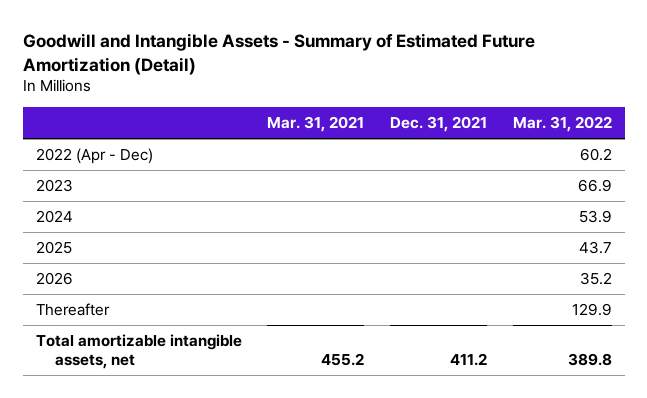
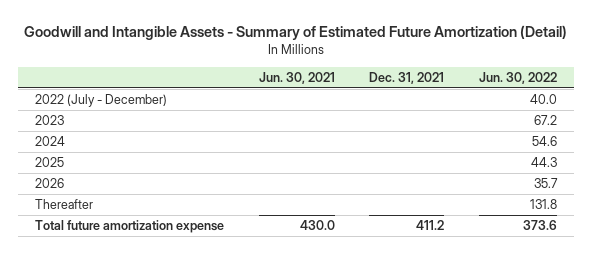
[267,115,365,132] Mar. 31, 2021 -> none
[512,115,612,132] Mar. 31, 2022 -> none
none -> [258,71,335,84] Jun. 30, 2021
none -> [478,71,557,84] Jun. 30, 2022
[35,148,153,165] 2022 (Apr - Dec) -> [34,94,167,108] 2022 (July - December)
[35,334,242,369] Total amortizable intangible assets, net -> [34,220,224,234] Total future amortization expense

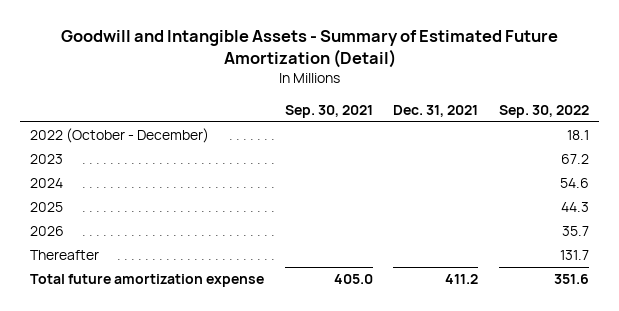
[258,71,335,84] Jun. 30, 2021 -> none
[478,71,557,84] Jun. 30, 2022 -> none
none -> [284,104,373,118] Sep. 30, 2021
none -> [498,104,589,118] Sep. 30, 2022
[34,94,167,108] 2022 (July - December) -> [30,128,210,144] 2022 (October - December)

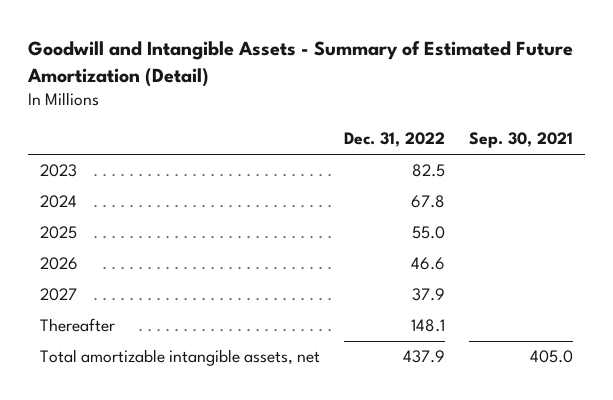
[393,104,479,117] Dec. 31, 2021 -> none
[498,104,589,118] Sep. 30, 2022 -> none
none -> [343,132,445,148] Dec. 31, 2022
[30,128,210,144] 2022 (October - December) -> none
none -> [39,288,77,302] 2027
[30,274,265,288] Total future amortization expense -> [39,349,320,367] Total amortizable intangible assets, net

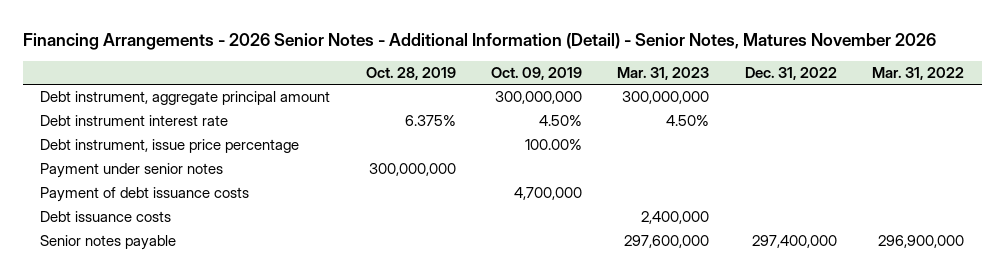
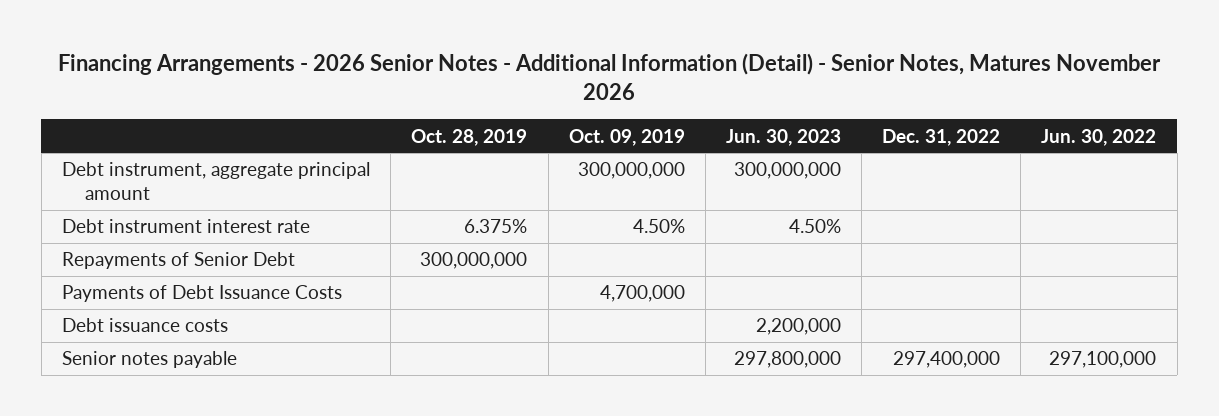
[617,66,710,80] Mar. 31, 2023 -> none
[871,66,964,80] Mar. 31, 2022 -> none
none -> [725,128,841,146] Jun. 30, 2023
none -> [1041,128,1157,146] Jun. 30, 2022
[40,139,300,154] Debt instrument, issue price percentage -> none
[40,163,224,179] Payment under senior notes -> [62,252,296,270] Repayments of Senior Debt
[40,187,250,203] Payment of debt issuance costs -> [62,285,343,303] Payments of Debt Issuance Costs

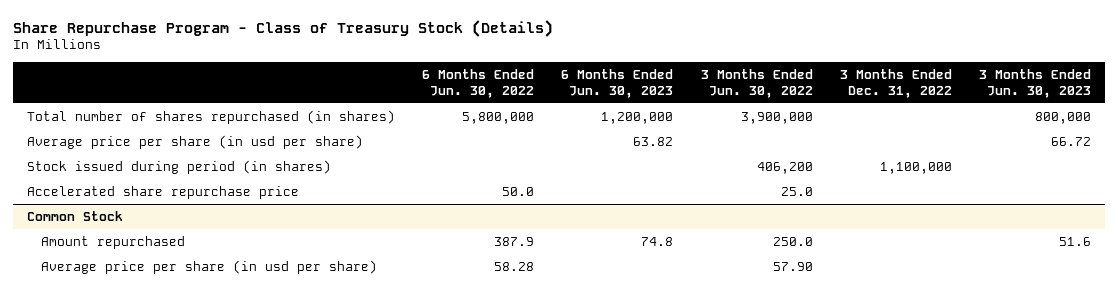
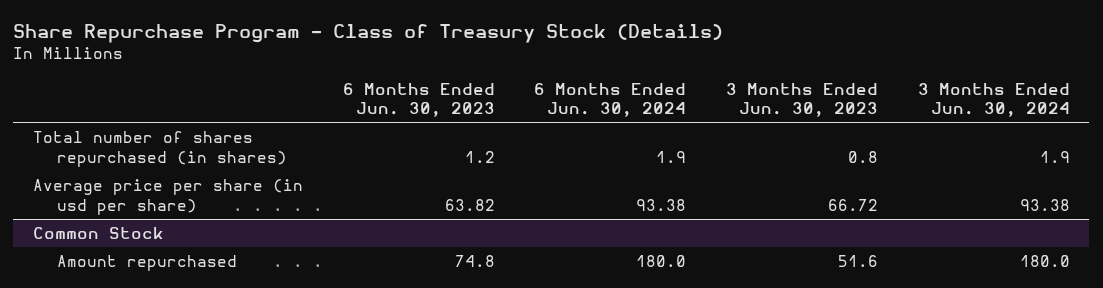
[422,68,535,98] 6 Months Ended Jun. 30, 2022 -> none
[700,68,813,98] 3 Months Ended Jun. 30, 2022 -> none
[839,68,952,98] 3 Months Ended Dec. 31, 2022 -> none
none -> [534,82,687,118] 6 Months Ended Jun. 30, 2024
none -> [917,82,1070,118] 3 Months Ended Jun. 30, 2024
[601,111,674,124] 1,200,000 -> [464,150,495,163] 1.2
[1035,111,1092,124] 800,000 -> [848,150,879,163] 0.8
[26,159,331,174] Stock issued during period (in shares) -> none
[26,185,299,199] Accelerated share repurchase price -> none
[41,259,378,274] Average price per share (in usd per share) -> none

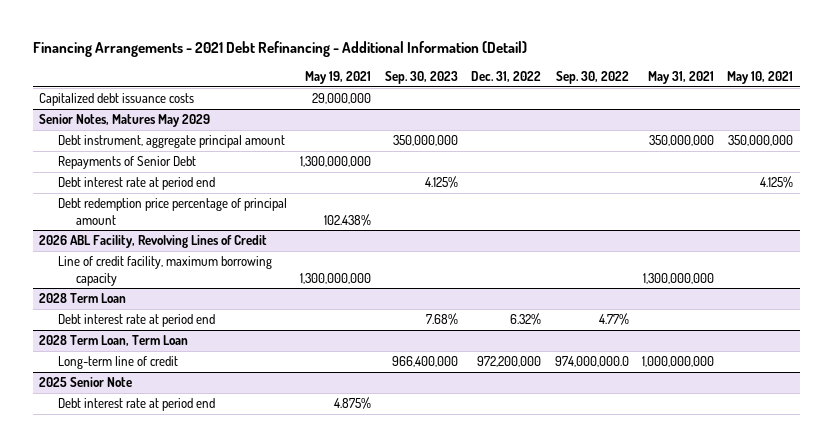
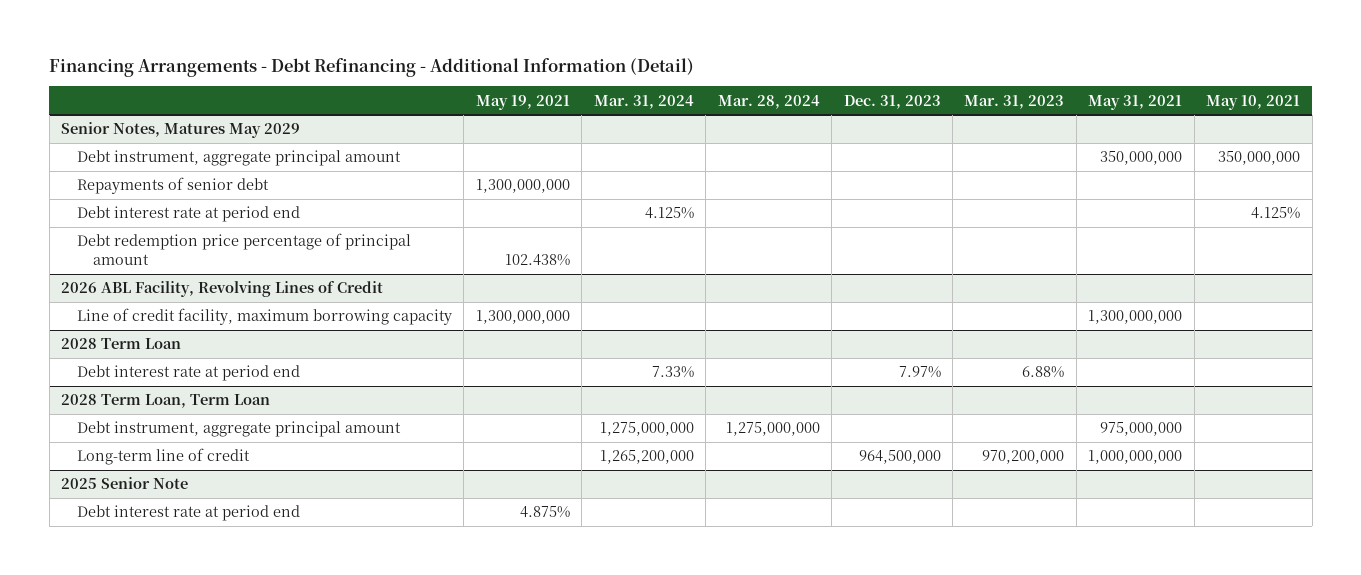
[32,40,527,57] Financing Arrangements - 2021 Debt Refinancing - Additional Information (Detail) -> [49,57,695,77] Financing Arrangements - Debt Refinancing - Additional Information (Detail)
[384,71,458,85] Sep. 30, 2023 -> none
[471,71,542,83] Dec. 31, 2022 -> none
[555,71,629,85] Sep. 30, 2022 -> none
none -> [593,94,694,109] Mar. 31, 2024
none -> [717,94,820,109] Mar. 28, 2024
none -> [843,94,941,109] Dec. 31, 2023
none -> [964,94,1065,109] Mar. 31, 2023
[39,93,195,107] Capitalized debt issuance costs -> none
[57,156,196,170] Repayments of Senior Debt -> [76,177,269,195] Repayments of senior debt
none -> [76,421,401,438] Debt instrument, aggregate principal amount

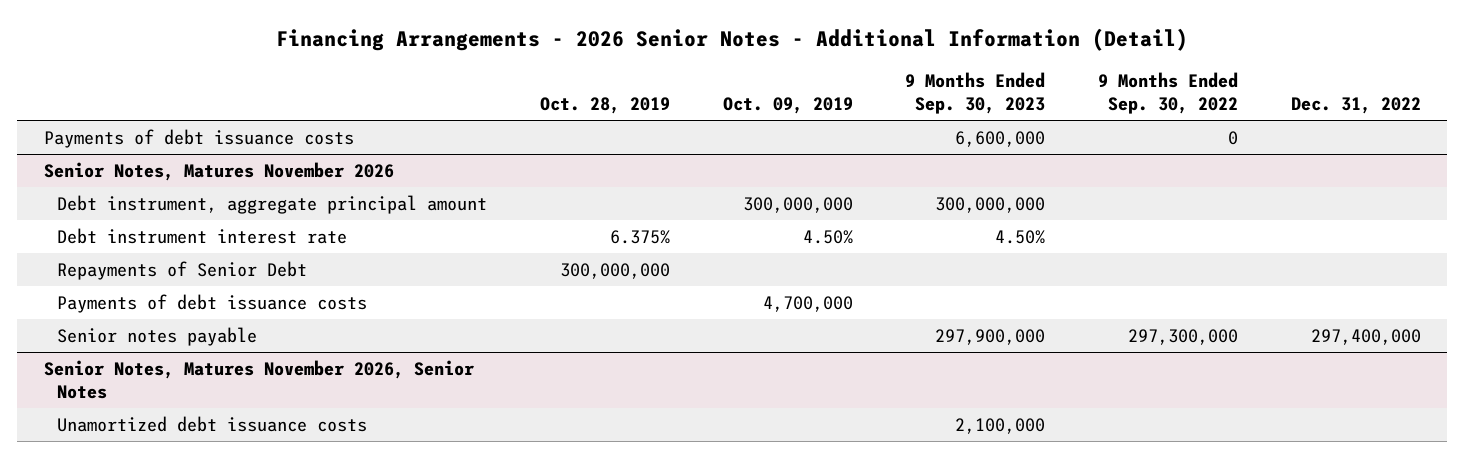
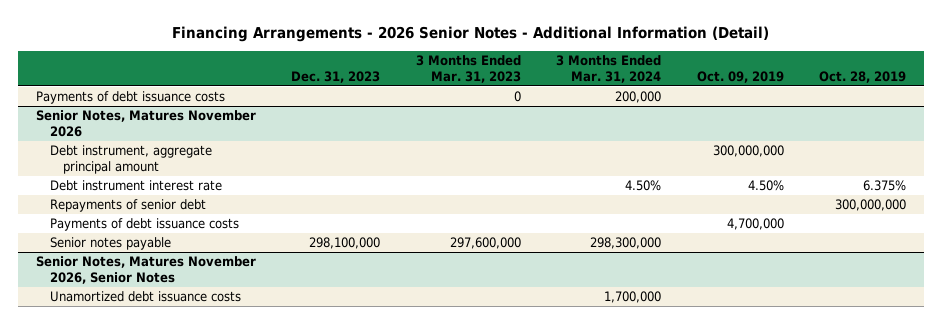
[905,71,1046,114] 9 Months Ended Sep. 30, 2023 -> none
[1098,71,1239,114] 9 Months Ended Sep. 30, 2022 -> none
[1290,96,1421,114] Dec. 31, 2022 -> none
none -> [291,71,381,84] Dec. 31, 2023
none -> [415,55,521,84] 3 Months Ended Mar. 31, 2023
none -> [556,55,662,84] 3 Months Ended Mar. 31, 2024
[57,261,308,281] Repayments of Senior Debt -> [49,199,206,213] Repayments of senior debt

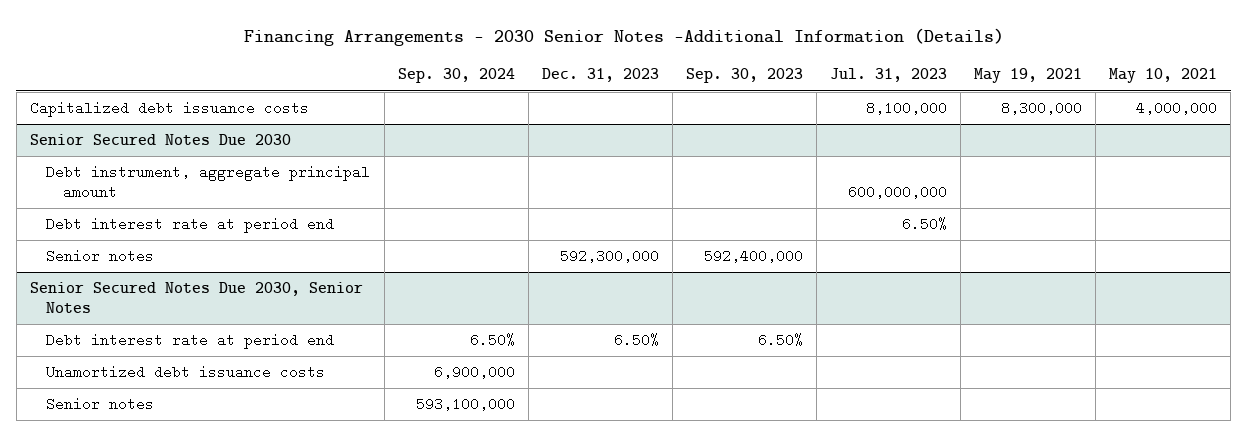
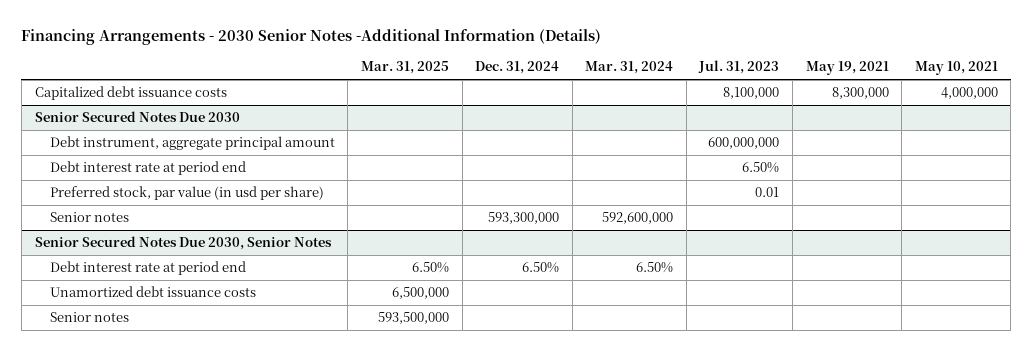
[397,68,515,84] Sep. 30, 2024 -> none
[541,68,659,83] Dec. 31, 2023 -> none
[685,68,803,84] Sep. 30, 2023 -> none
none -> [360,61,449,75] Mar. 31, 2025
none -> [475,61,560,75] Dec. 31, 2024
none -> [585,61,674,75] Mar. 31, 2024
none -> [49,186,324,201] Preferred stock, par value (in usd per share)

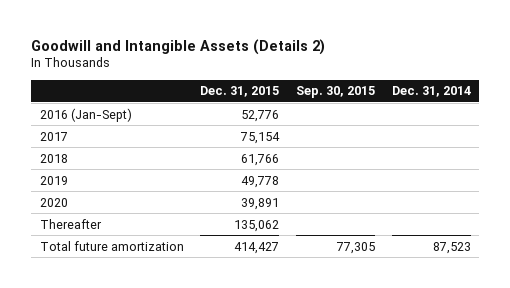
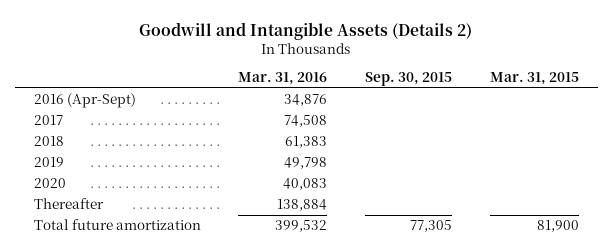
[200,86,280,98] Dec. 31, 2015 -> none
[391,86,471,98] Dec. 31, 2014 -> none
none -> [238,72,328,86] Mar. 31, 2016
none -> [489,72,579,86] Mar. 31, 2015
[39,107,132,122] 2016 (Jan-Sept) -> [33,93,136,109] 2016 (Apr-Sept)

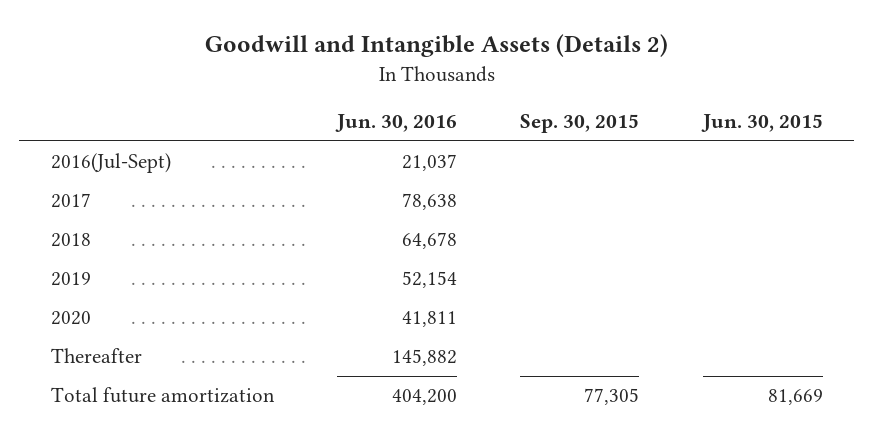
[238,72,328,86] Mar. 31, 2016 -> none
[489,72,579,86] Mar. 31, 2015 -> none
none -> [335,114,458,133] Jun. 30, 2016
none -> [700,114,823,133] Jun. 30, 2015
[33,93,136,109] 2016 (Apr-Sept) -> [51,153,172,174] 2016(Jul-Sept)

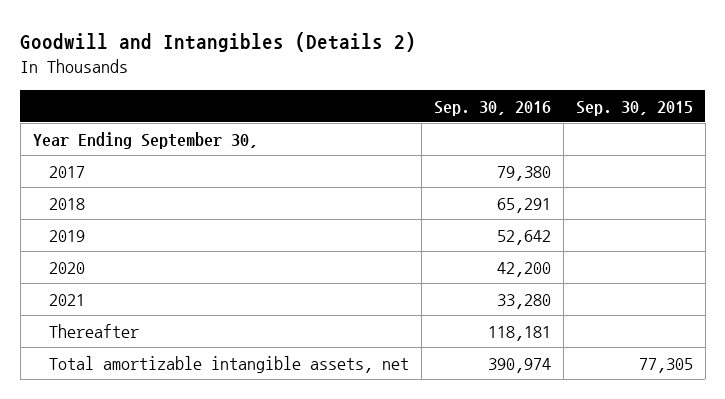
[204,34,668,58] Goodwill and Intangible Assets (Details 2) -> [20,31,417,52] Goodwill and Intangibles (Details 2)
[335,114,458,133] Jun. 30, 2016 -> none
[700,114,823,133] Jun. 30, 2015 -> none
none -> [433,100,551,116] Sep. 30, 2016
[51,153,172,174] 2016(Jul-Sept) -> none
none -> [32,131,258,149] Year Ending September 30,
none -> [48,293,85,306] 2021
[51,387,276,404] Total future amortization -> [48,355,409,373] Total amortizable intangible assets, net

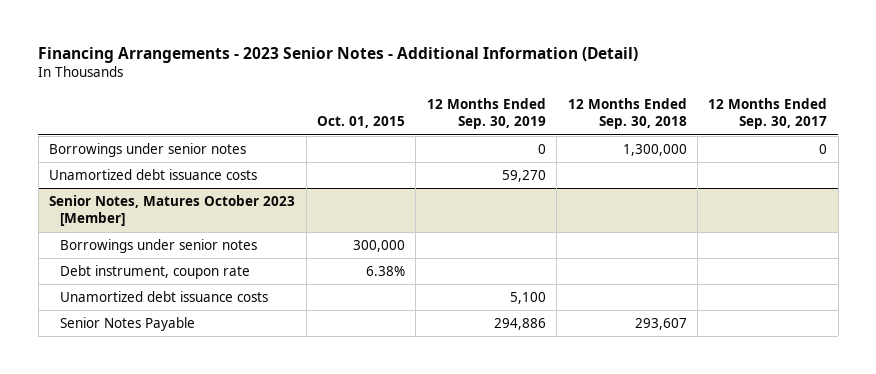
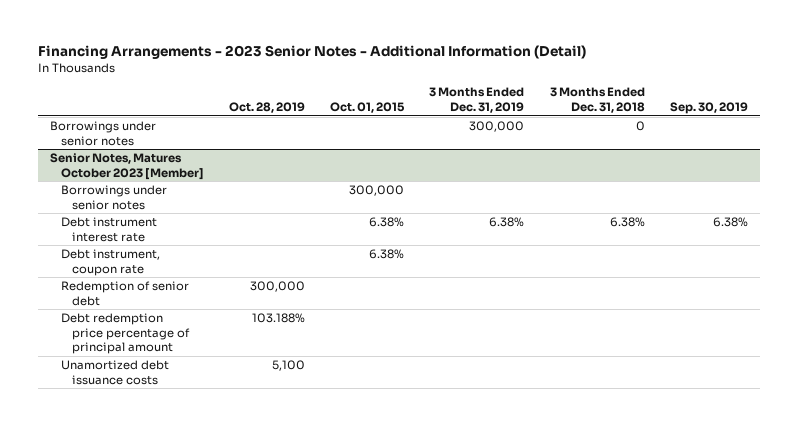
[426,97,546,130] 12 Months Ended Sep. 30, 2019 -> none
[567,97,687,130] 12 Months Ended Sep. 30, 2018 -> none
[708,97,828,130] 12 Months Ended Sep. 30, 2017 -> none
none -> [229,101,306,113] Oct. 28, 2019
none -> [429,87,525,113] 3 Months Ended Dec. 31, 2019
none -> [549,87,645,113] 3 Months Ended Dec. 31, 2018
none -> [669,101,748,114] Sep. 30, 2019
[49,169,258,181] Unamortized debt issuance costs -> none
none -> [61,217,158,242] Debt instrument interest rate
none -> [61,281,190,306] Redemption of senior debt
none -> [61,313,191,354] Debt redemption price percentage of principal amount
[60,317,196,332] Senior Notes Payable -> none

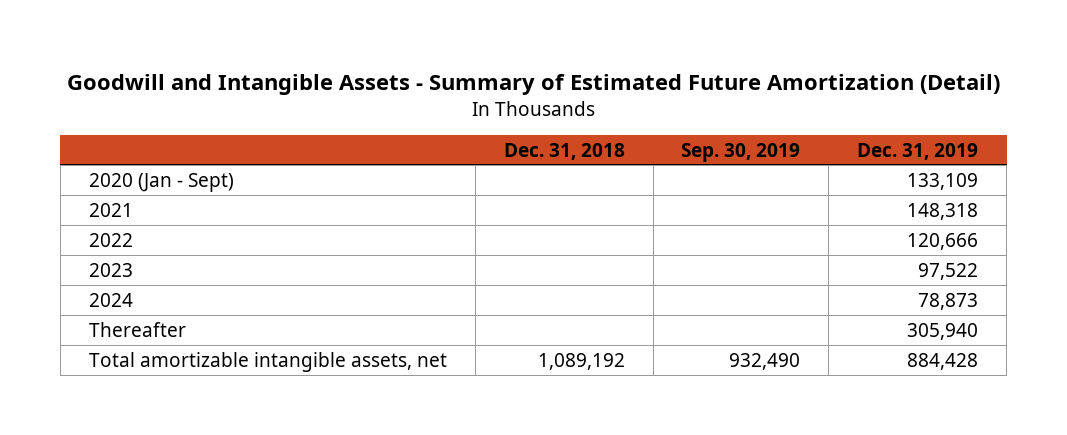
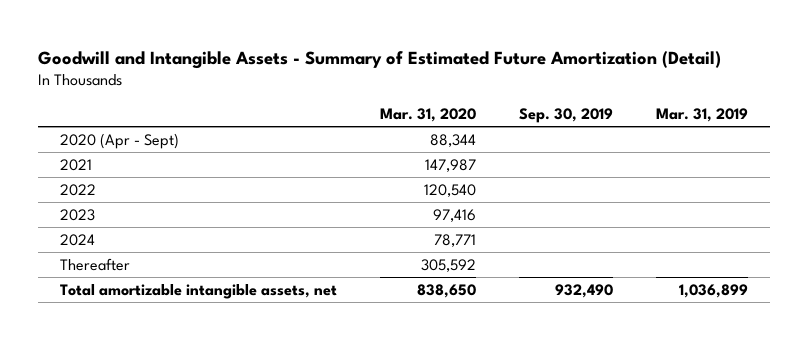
[503,142,625,160] Dec. 31, 2018 -> none
[857,142,979,160] Dec. 31, 2019 -> none
none -> [380,108,477,123] Mar. 31, 2020
none -> [656,108,749,123] Mar. 31, 2019
[88,172,234,192] 2020 (Jan - Sept) -> [59,132,179,149] 2020 (Apr - Sept)

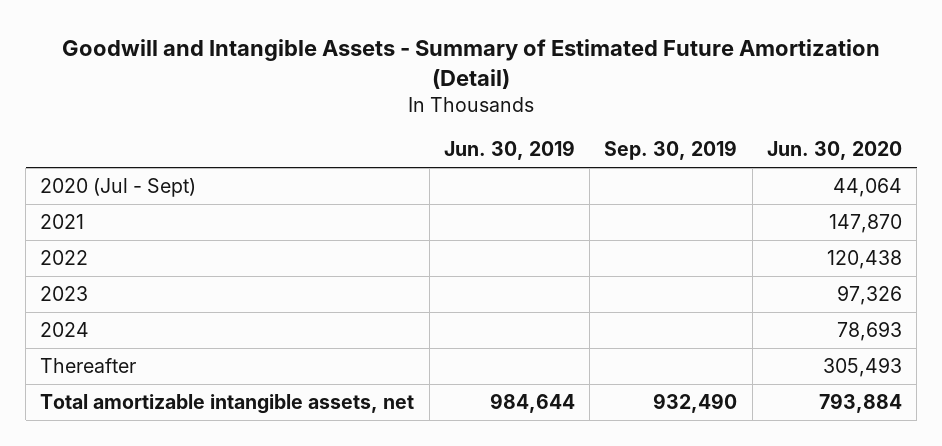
[380,108,477,123] Mar. 31, 2020 -> none
[656,108,749,123] Mar. 31, 2019 -> none
none -> [443,140,575,161] Jun. 30, 2019
none -> [766,141,902,161] Jun. 30, 2020
[59,132,179,149] 2020 (Apr - Sept) -> [40,178,197,198] 2020 (Jul - Sept)

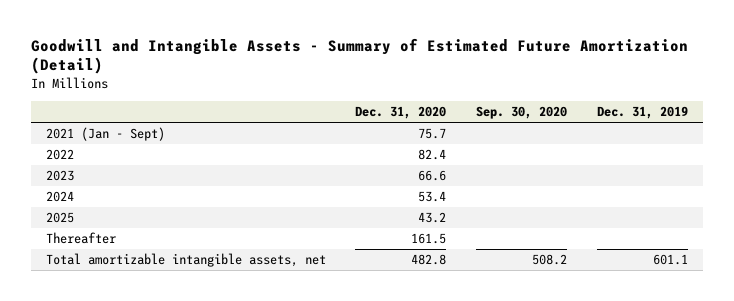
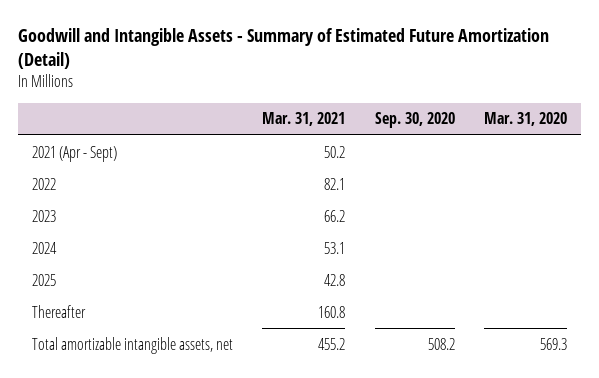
[355,105,447,119] Dec. 31, 2020 -> none
[597,105,689,119] Dec. 31, 2019 -> none
none -> [262,112,346,127] Mar. 31, 2021
none -> [483,112,567,127] Mar. 31, 2020
[45,127,165,142] 2021 (Jan - Sept) -> [32,145,118,162] 2021 (Apr - Sept)

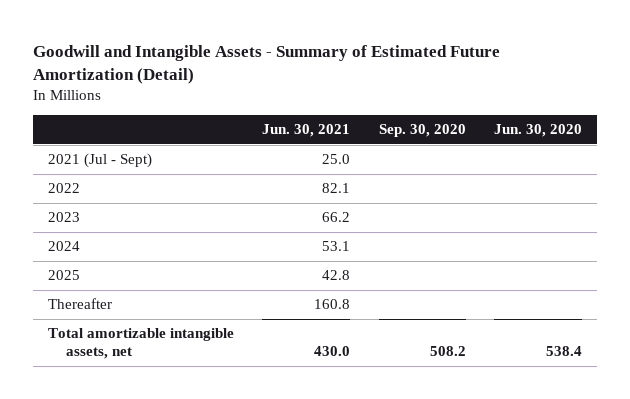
[262,112,346,127] Mar. 31, 2021 -> none
[483,112,567,127] Mar. 31, 2020 -> none
none -> [262,124,351,138] Jun. 30, 2021
none -> [494,124,583,138] Jun. 30, 2020
[32,145,118,162] 2021 (Apr - Sept) -> [47,153,152,169] 2021 (Jul - Sept)

